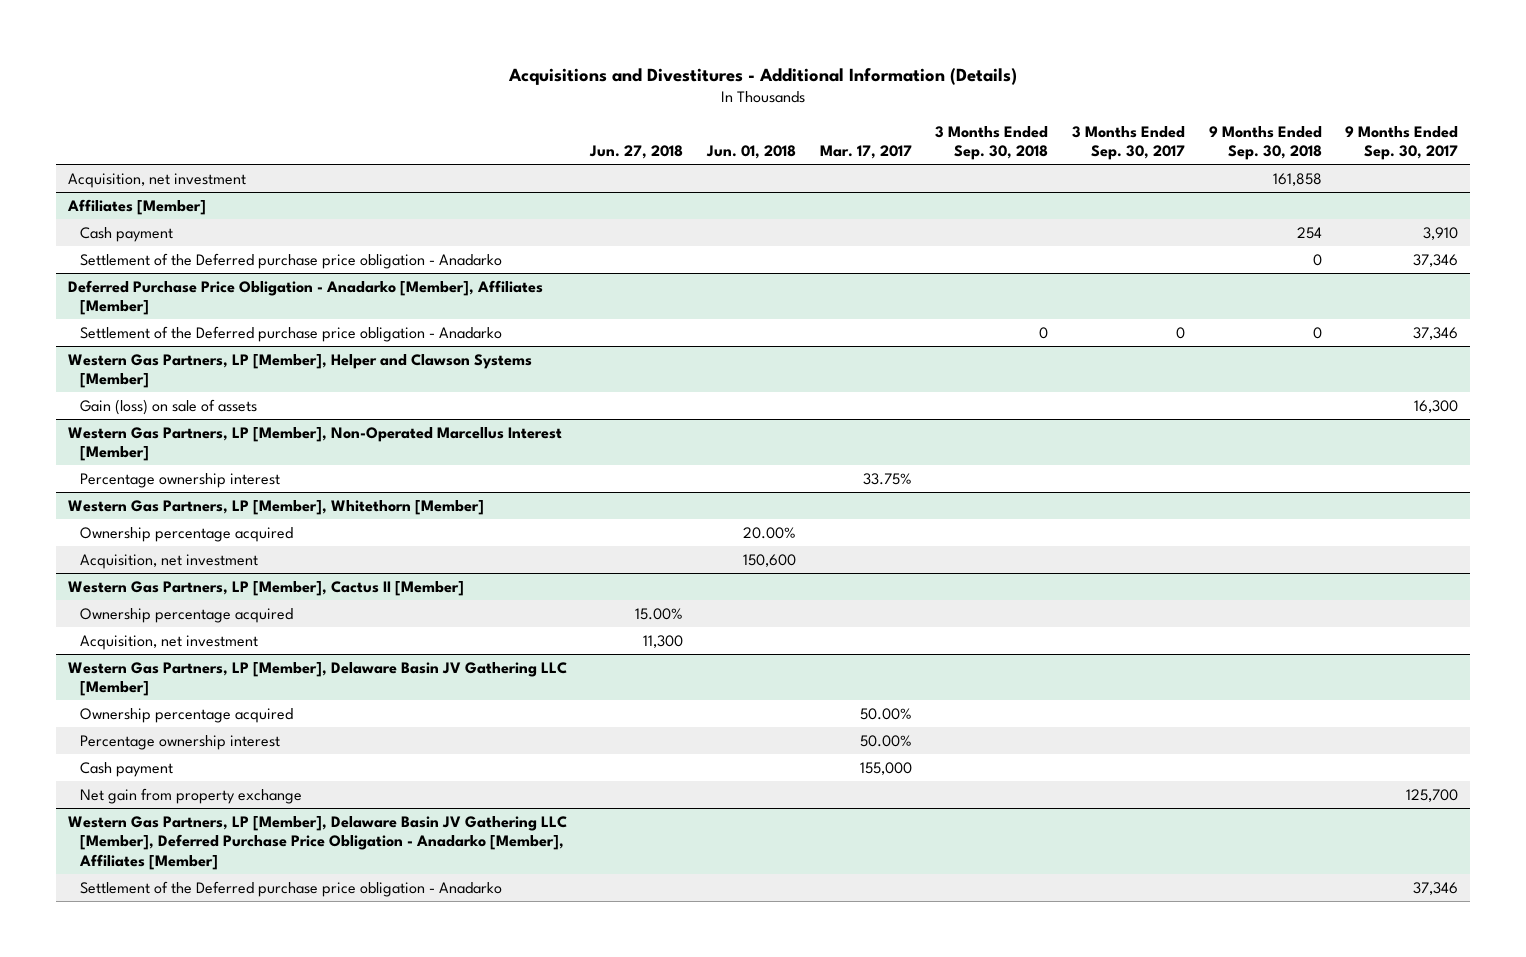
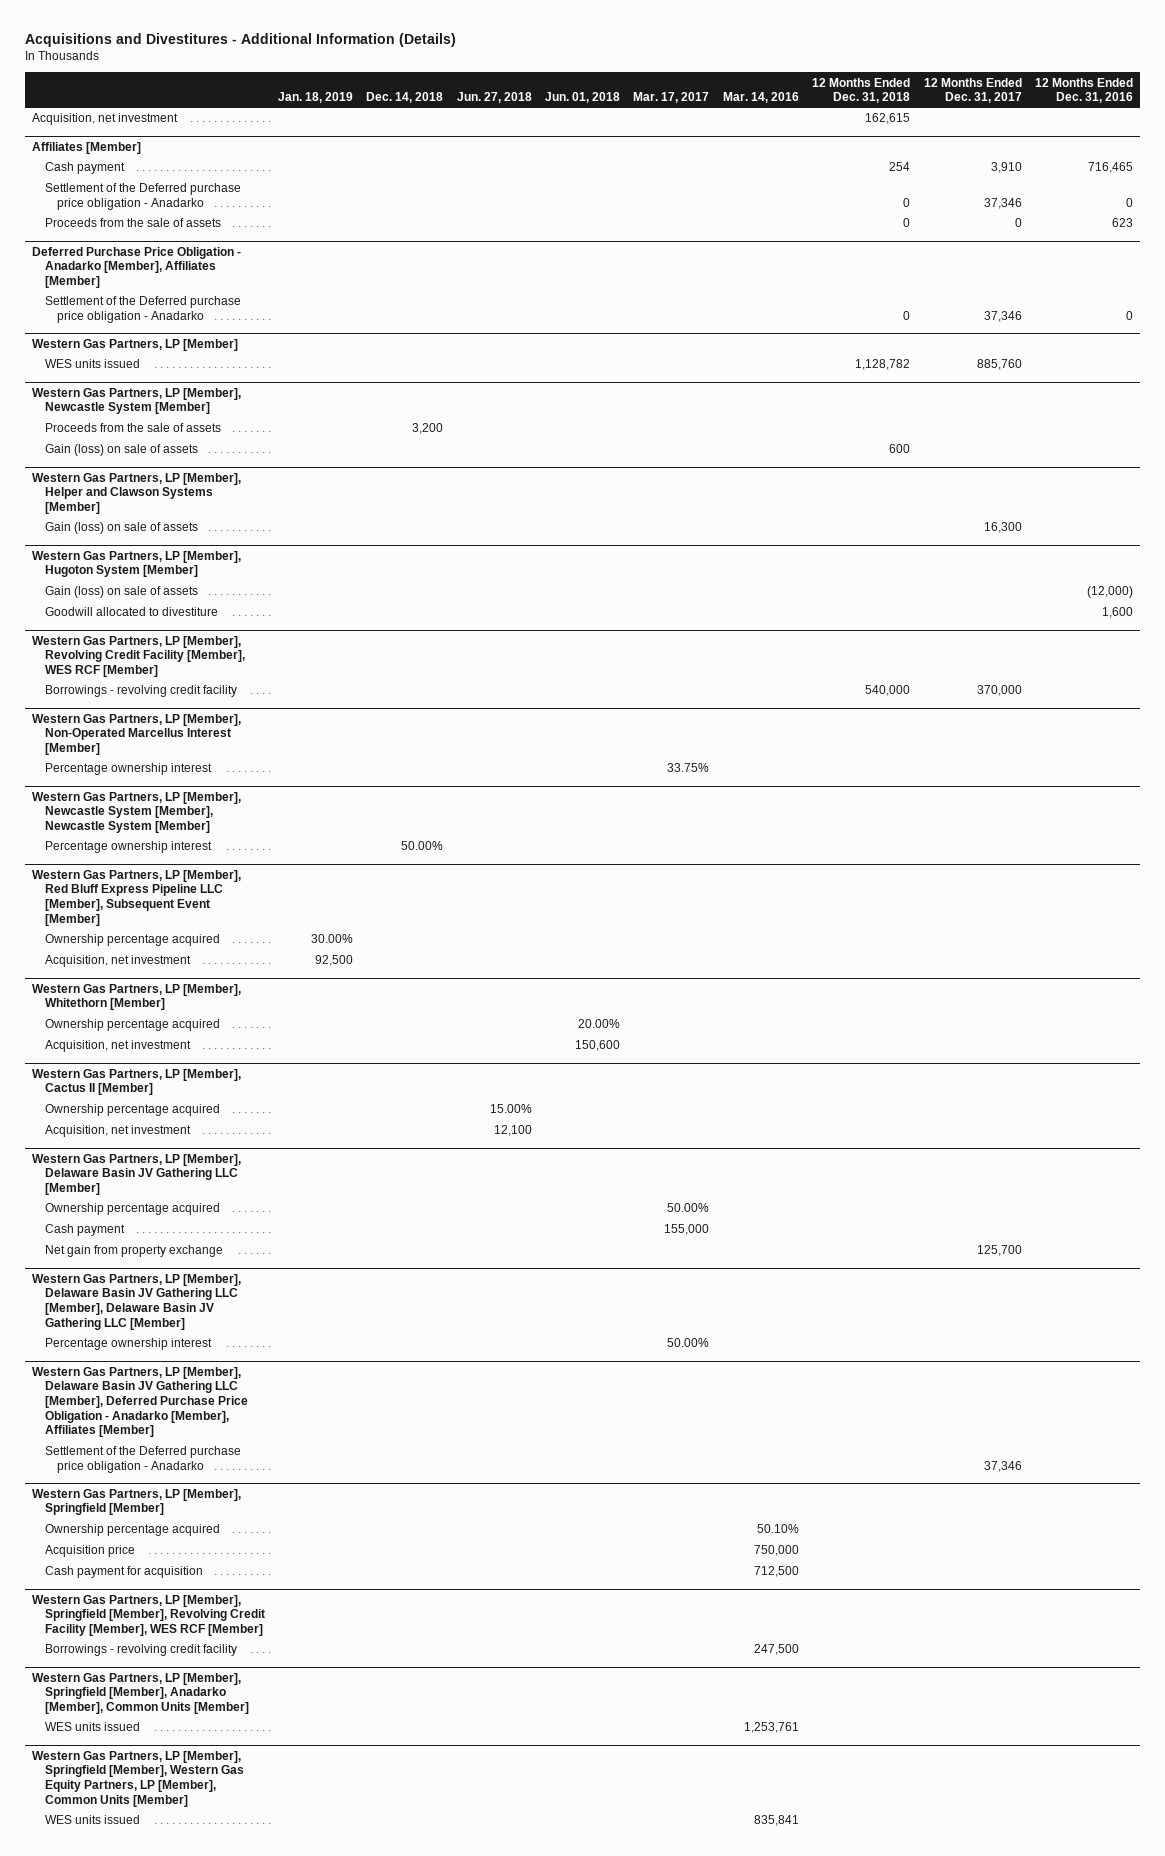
[935,125,1049,161] 3 Months Ended Sep. 30, 2018 -> none
[1072,125,1186,161] 3 Months Ended Sep. 30, 2017 -> none
[1208,125,1322,161] 9 Months Ended Sep. 30, 2018 -> none
[1345,125,1459,161] 9 Months Ended Sep. 30, 2017 -> none
none -> [277,92,353,104] Jan. 18, 2019
none -> [366,92,444,104] Dec. 14, 2018
none -> [722,92,799,104] Mar. 14, 2016
none -> [812,77,911,104] 12 Months Ended Dec. 31, 2018
none -> [923,77,1022,104] 12 Months Ended Dec. 31, 2017
none -> [1034,77,1133,104] 12 Months Ended Dec. 31, 2016
none -> [44,218,221,228] Proceeds from the sale of assets
none -> [31,338,238,351] Western Gas Partners, LP [Member]
none -> [44,359,140,369] WES units issued
none -> [31,387,241,415] Western Gas Partners, LP [Member], Newcastle System [Member]
none -> [44,423,221,433] Proceeds from the sale of assets
none -> [44,444,198,457] Gain (loss) on sale of assets
none -> [31,550,241,578] Western Gas Partners, LP [Member], Hugoton System [Member]
none -> [44,586,198,599] Gain (loss) on sale of assets
none -> [44,607,218,617] Goodwill allocated to divestiture
none -> [31,635,245,678] Western Gas Partners, LP [Member], Revolving Credit Facility [Member], WES RCF [Member]
none -> [44,685,237,698] Borrowings - revolving credit facility
none -> [31,791,241,834] Western Gas Partners, LP [Member], Newcastle System [Member], Newcastle System [Member]
none -> [44,841,212,854] Percentage ownership interest
none -> [31,869,241,926] Western Gas Partners, LP [Member], Red Bluff Express Pipeline LLC [Member], Subsequent Event [Member]
none -> [44,934,220,947] Ownership percentage acquired
none -> [44,955,191,968] Acquisition, net investment
[643,634,684,648] 11,300 -> [493,1125,532,1137] 12,100
[79,734,280,750] Percentage ownership interest -> none
none -> [31,1273,241,1330] Western Gas Partners, LP [Member], Delaware Basin JV Gathering LLC [Member], Delaware Basin JV Gathering LLC [Member]
none -> [44,1338,212,1351] Percentage ownership interest
none -> [31,1488,241,1516] Western Gas Partners, LP [Member], Springfield [Member]
none -> [44,1524,220,1537] Ownership percentage acquired
none -> [44,1545,135,1558] Acquisition price
none -> [44,1566,203,1579] Cash payment for acquisition
none -> [31,1594,265,1637] Western Gas Partners, LP [Member], Springfield [Member], Revolving Credit Facility [Member], WES RCF [Member]
none -> [44,1644,237,1657] Borrowings - revolving credit facility
none -> [31,1672,249,1715] Western Gas Partners, LP [Member], Springfield [Member], Anadarko [Member], Common Units [Member]
none -> [44,1722,140,1732] WES units issued
none -> [31,1750,244,1807] Western Gas Partners, LP [Member], Springfield [Member], Western Gas Equity Partners, LP [Member], Common Units [Member]
none -> [44,1815,140,1825] WES units issued

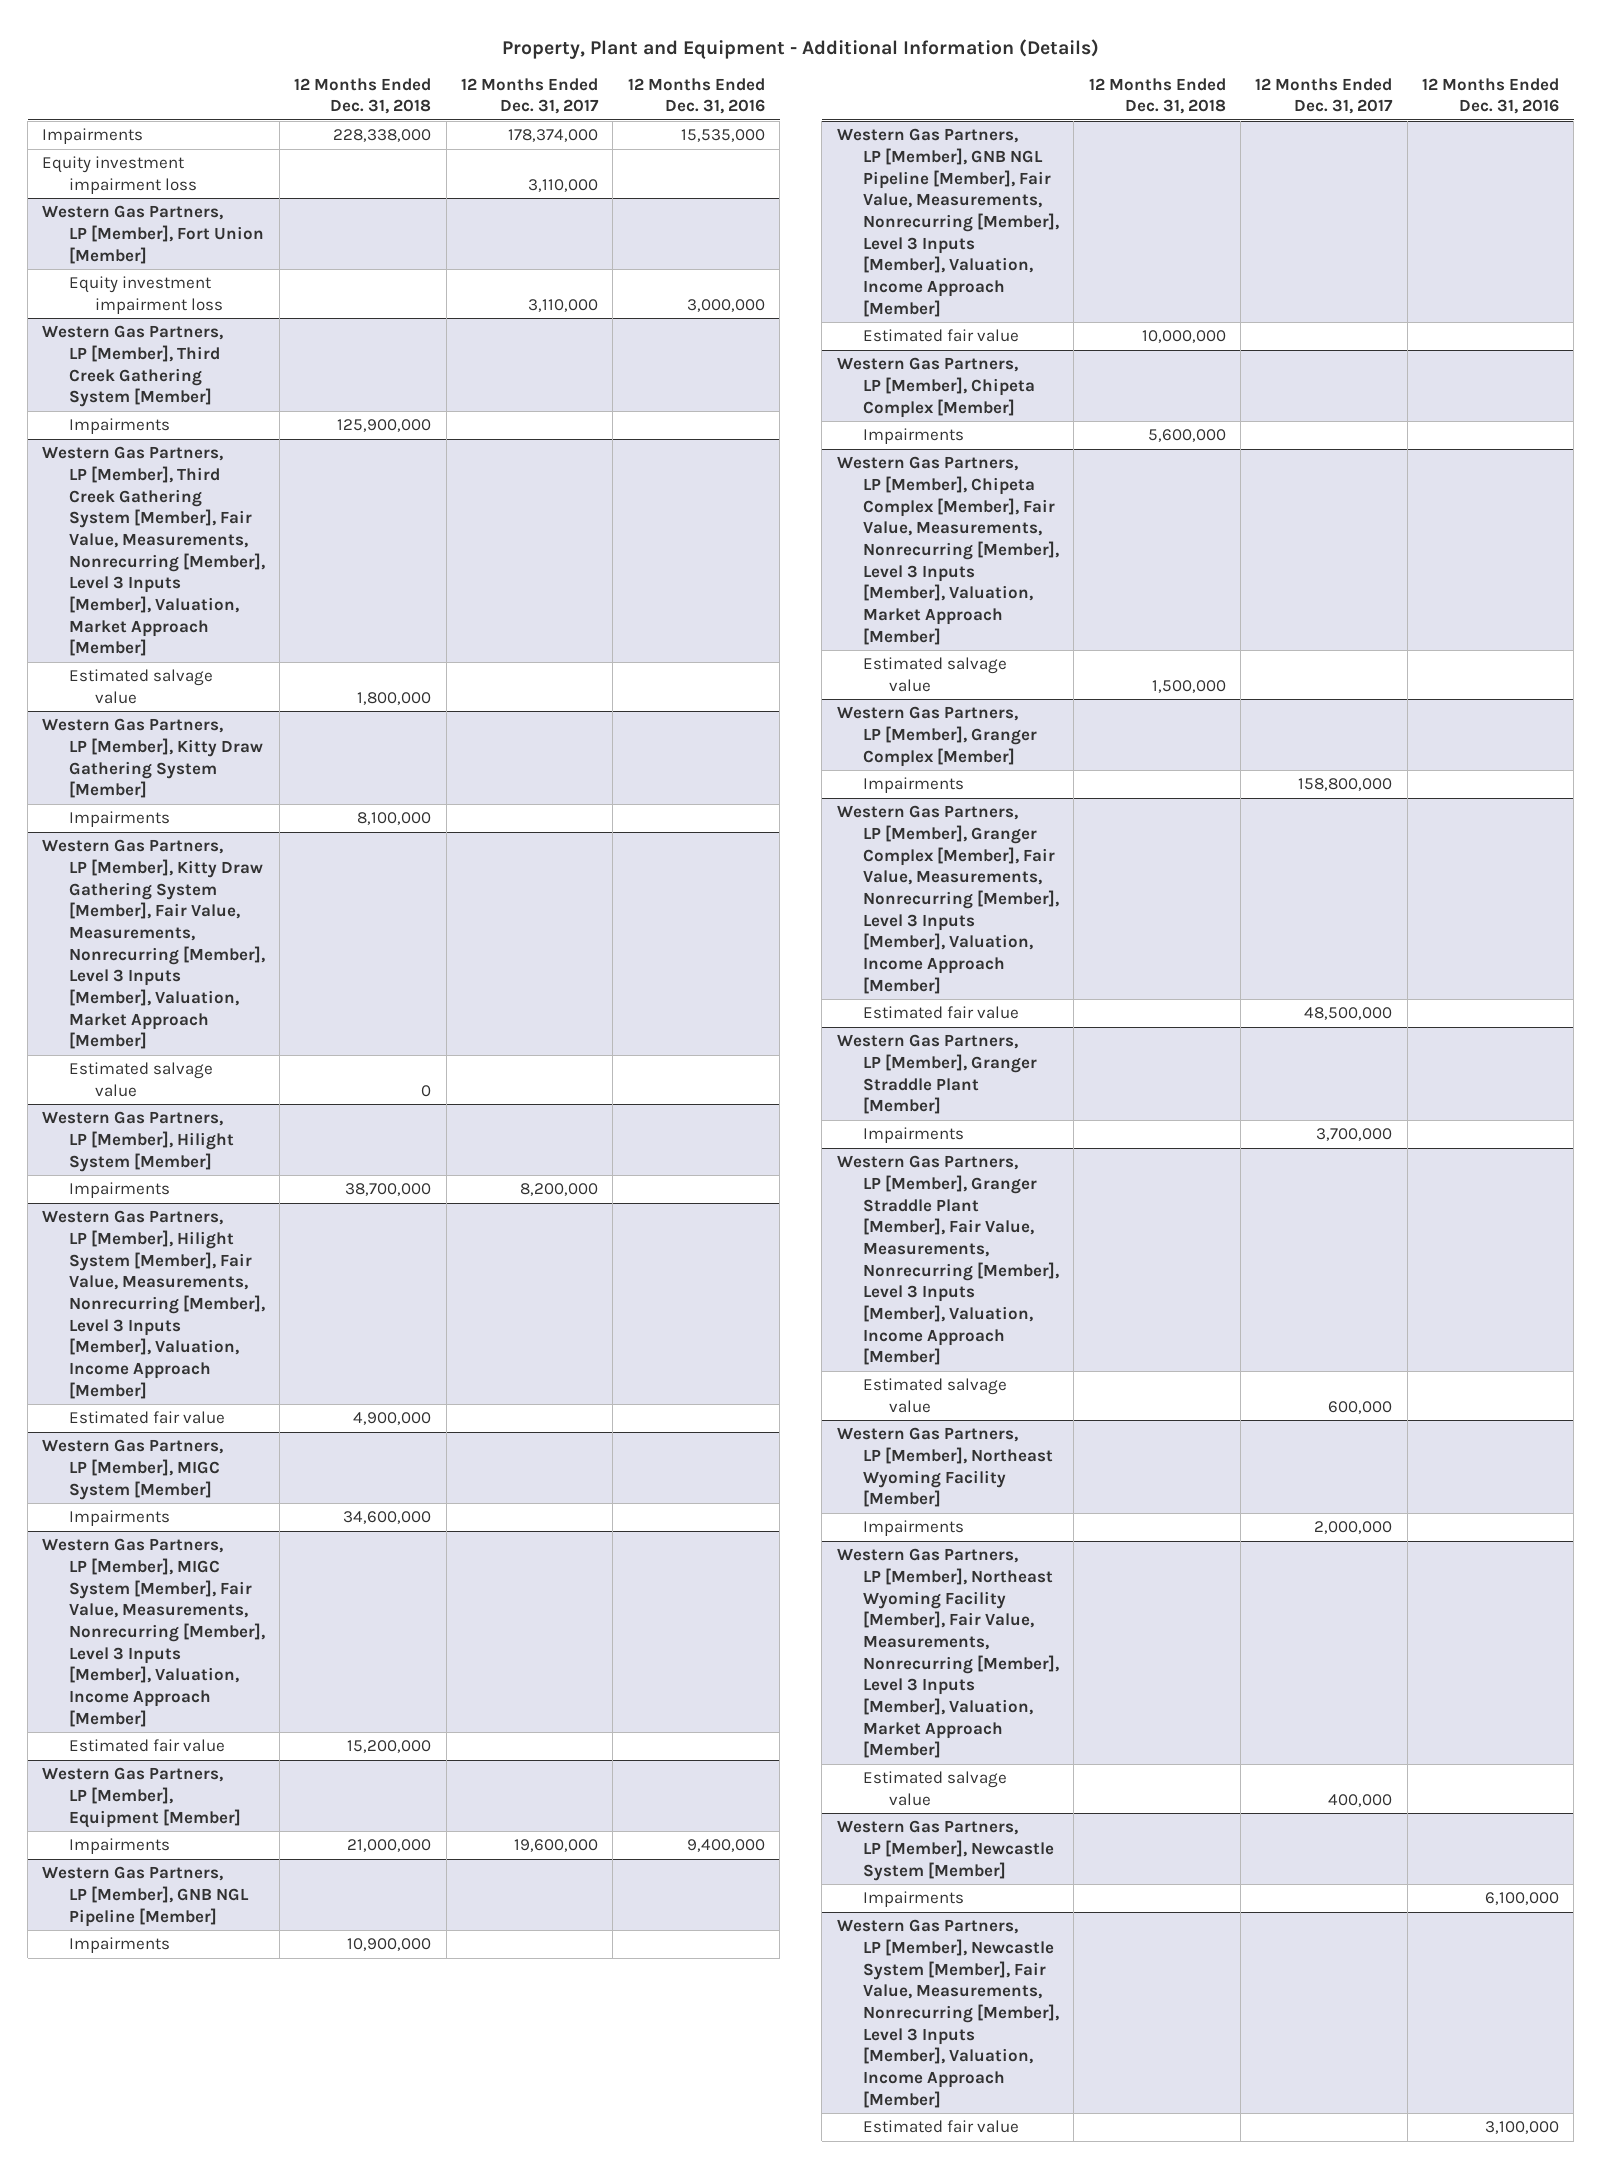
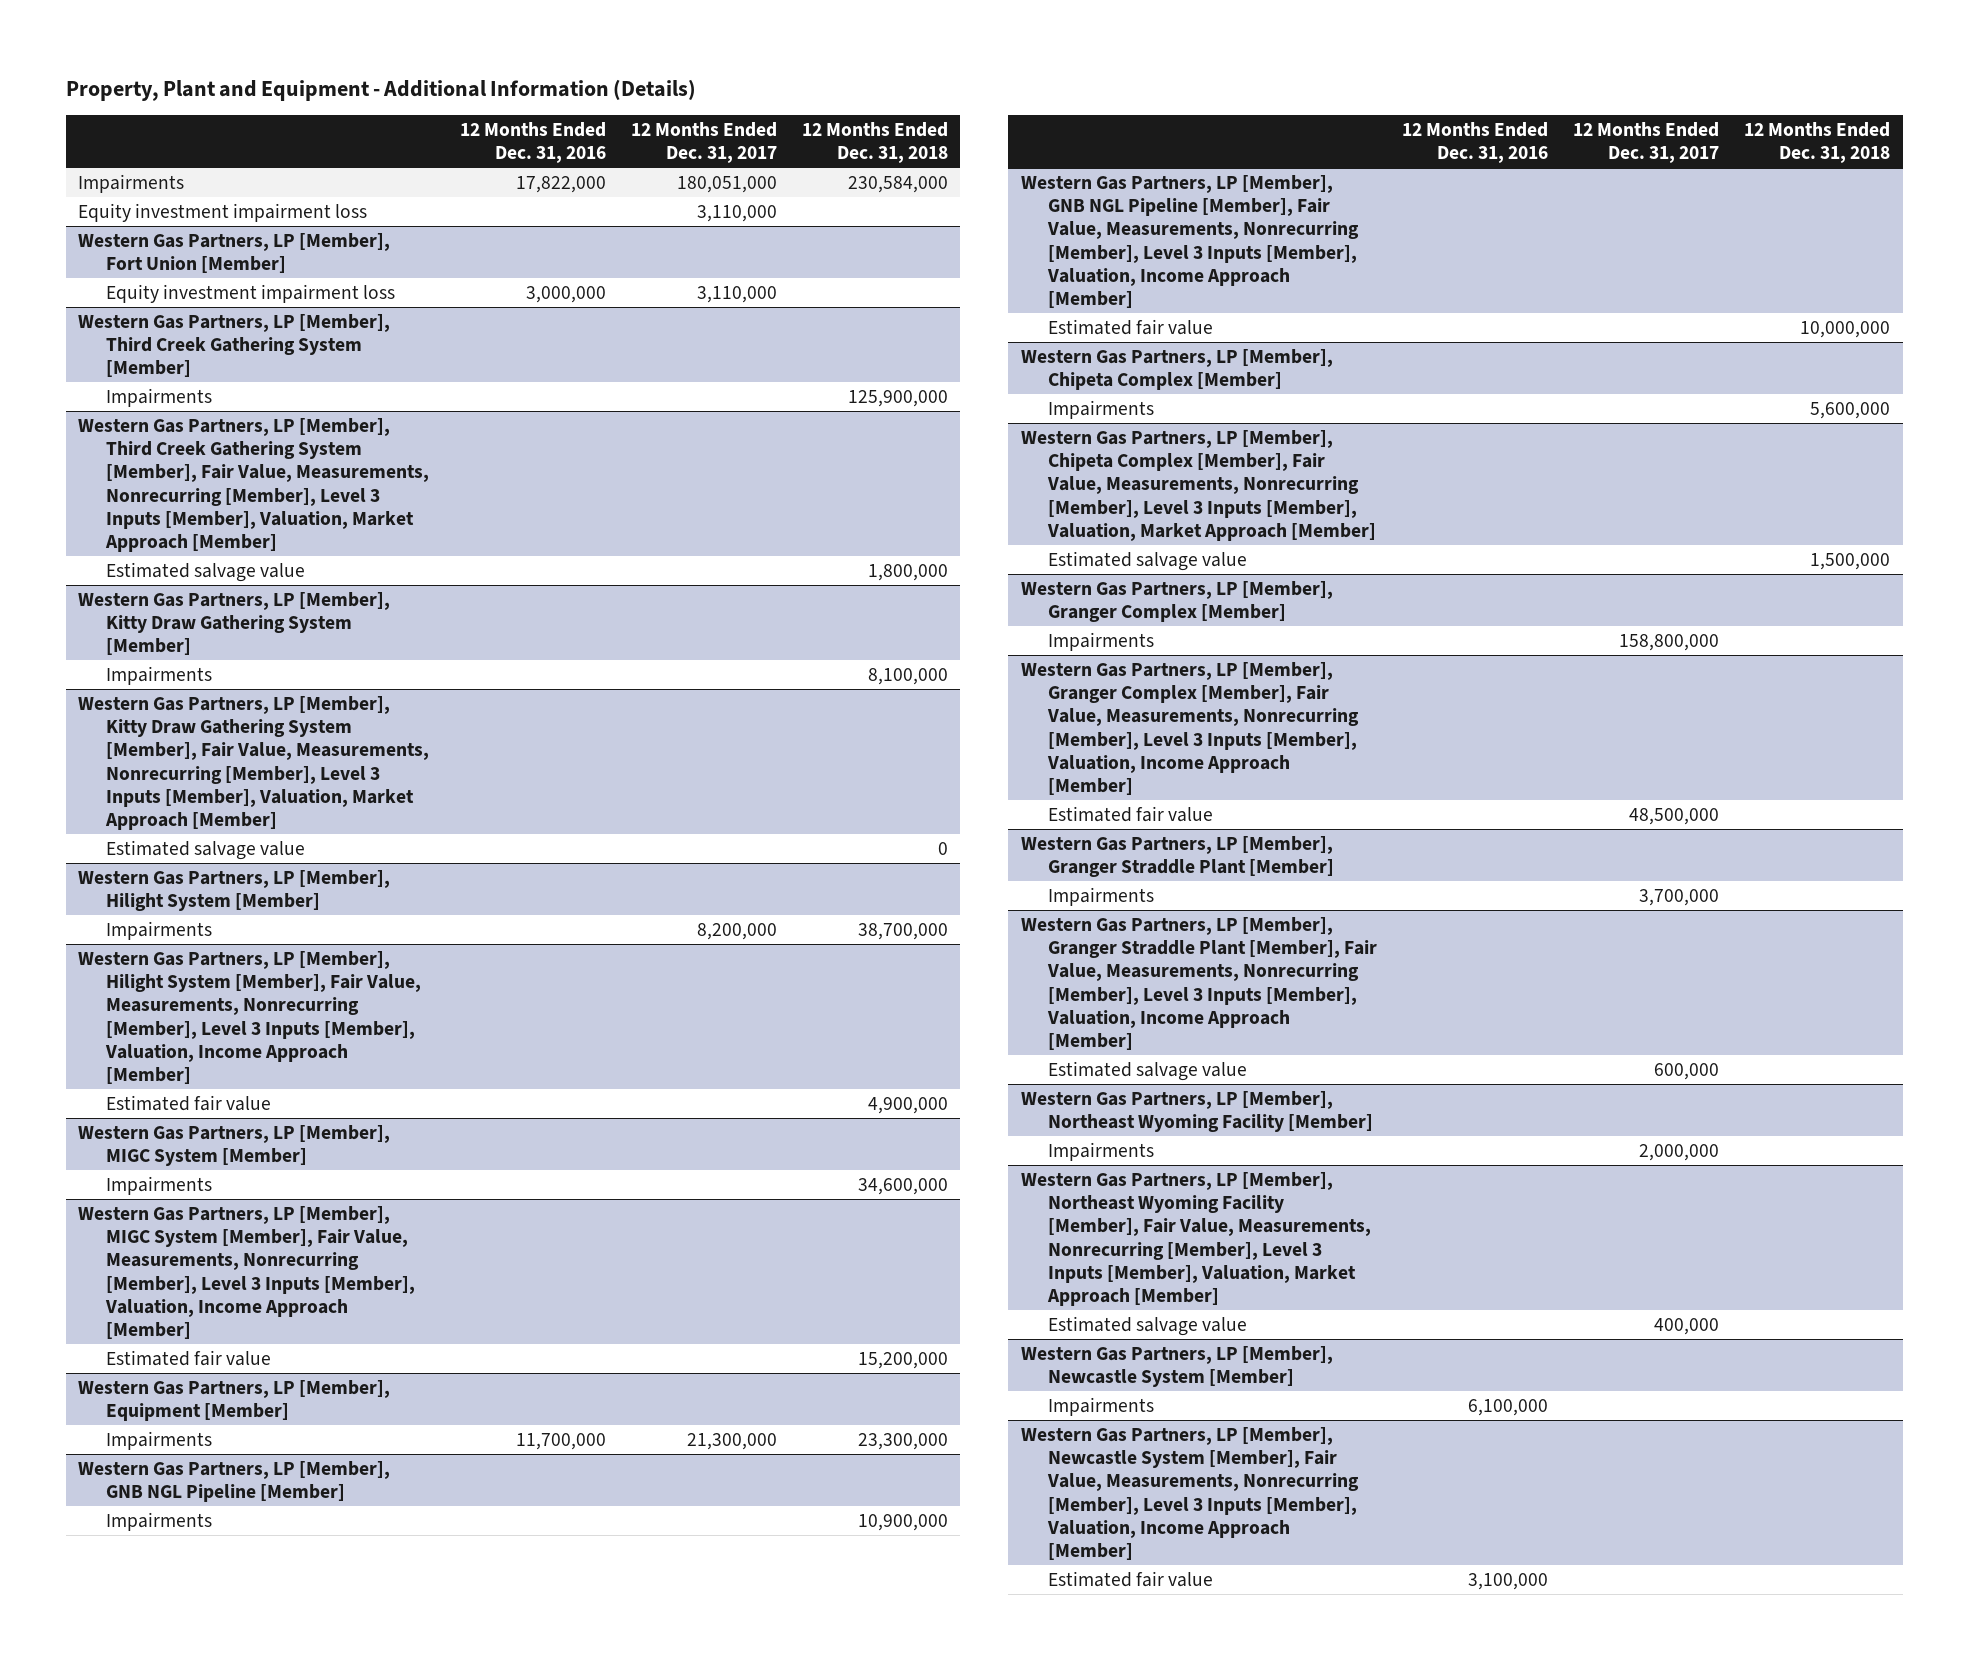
[333,129,432,143] 228,338,000 -> [847,175,948,193] 230,584,000
[508,129,599,143] 178,374,000 -> [676,175,777,193] 180,051,000
[680,129,765,143] 15,535,000 -> [515,175,606,193] 17,822,000
[347,1839,432,1853] 21,000,000 -> [857,1432,948,1450] 23,300,000
[514,1839,599,1853] 19,600,000 -> [686,1432,777,1450] 21,300,000
[686,1839,765,1853] 9,400,000 -> [515,1432,606,1450] 11,700,000

